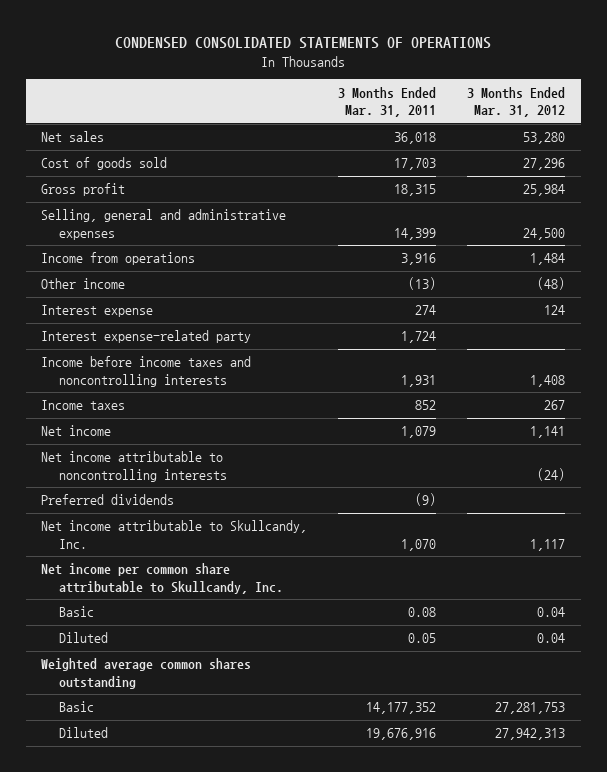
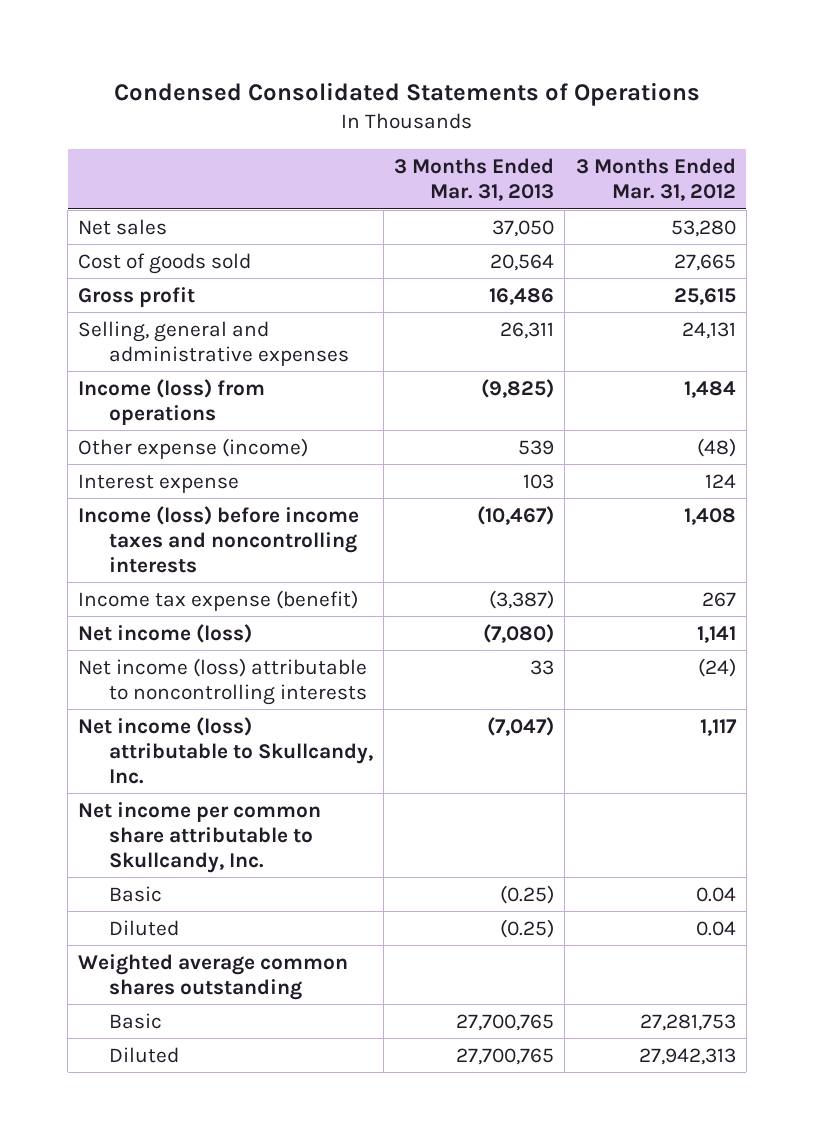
[115,37,492,50] CONDENSED CONSOLIDATED STATEMENTS OF OPERATIONS -> [113,82,700,107] Condensed Consolidated Statements of Operations
[338,86,437,117] 3 Months Ended Mar. 31, 2011 -> none
none -> [394,157,555,201] 3 Months Ended Mar. 31, 2013
[523,158,566,171] 27,296 -> [673,253,736,271] 27,665
[523,184,566,197] 25,984 -> [673,287,736,305] 25,615
[523,227,566,240] 24,500 -> [681,321,736,339] 24,131
[41,252,196,266] Income from operations -> [78,378,266,425] Income (loss) from operations
[41,278,126,290] Other income -> [78,437,309,459] Other expense (income)
[41,330,252,344] Interest expense-related party -> none
[41,494,175,506] Preferred dividends -> none
[41,356,252,387] Income before income taxes and noncontrolling interests -> [78,505,360,573] Income (loss) before income taxes and noncontrolling interests
[41,400,126,411] Income taxes -> [78,589,359,611] Income tax expense (benefit)
[41,425,112,437] Net income -> [78,623,253,643] Net income (loss)
[41,451,227,482] Net income attributable to noncontrolling interests -> [78,657,368,705] Net income (loss) attributable to noncontrolling interests
[41,520,308,549] Net income attributable to Skullcandy, Inc. -> [78,716,374,784] Net income (loss) attributable to Skullcandy, Inc.

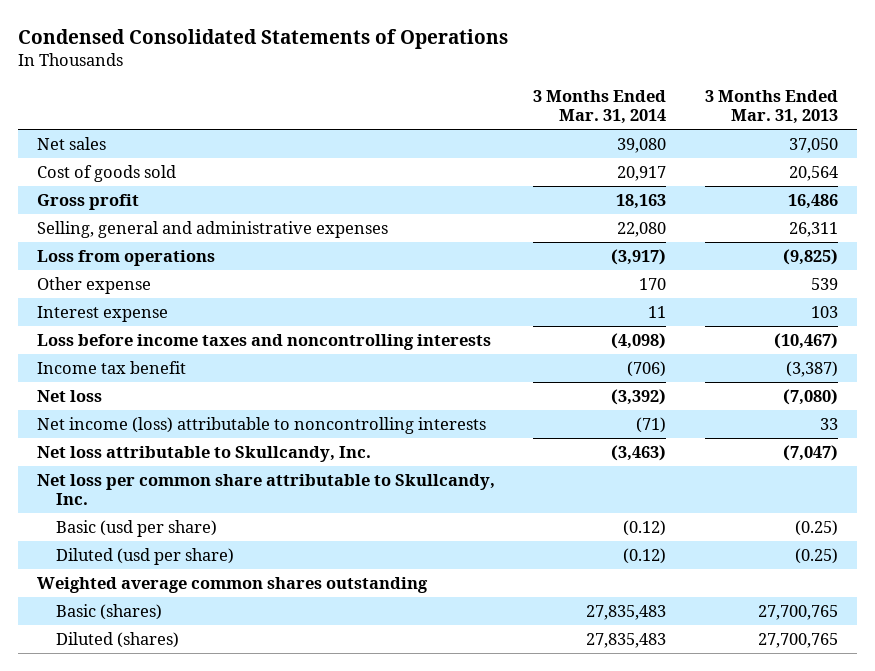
[575,157,736,201] 3 Months Ended Mar. 31, 2012 -> none
none -> [533,89,667,125] 3 Months Ended Mar. 31, 2014
[78,378,266,425] Income (loss) from operations -> [37,249,216,266] Loss from operations
[78,437,309,459] Other expense (income) -> [37,276,152,294] Other expense
[78,505,360,573] Income (loss) before income taxes and noncontrolling interests -> [37,333,492,350] Loss before income taxes and noncontrolling interests
[78,589,359,611] Income tax expense (benefit) -> [37,360,187,374] Income tax benefit
[78,623,253,643] Net income (loss) -> [37,389,103,402] Net loss
[78,716,374,784] Net income (loss) attributable to Skullcandy, Inc. -> [37,445,372,462] Net loss attributable to Skullcandy, Inc.
[78,801,322,873] Net income per common share attributable to Skullcandy, Inc. -> [37,473,496,506] Net loss per common share attributable to Skullcandy, Inc.
[109,885,163,902] Basic -> [56,519,218,537] Basic (usd per share)
[109,919,180,936] Diluted -> [56,547,235,565] Diluted (usd per share)
[109,1012,163,1029] Basic -> [56,603,163,620] Basic (shares)
[109,1046,180,1063] Diluted -> [56,631,180,648] Diluted (shares)

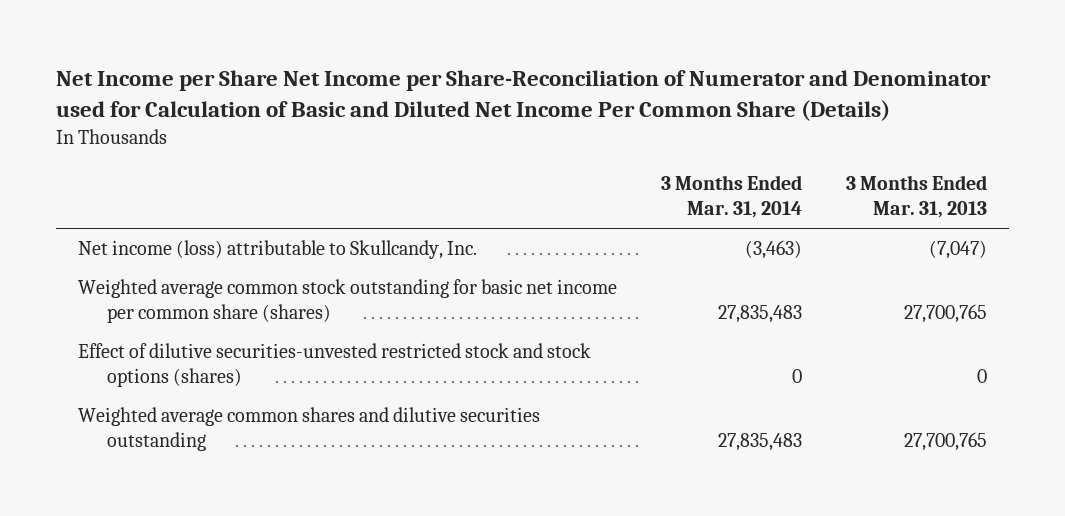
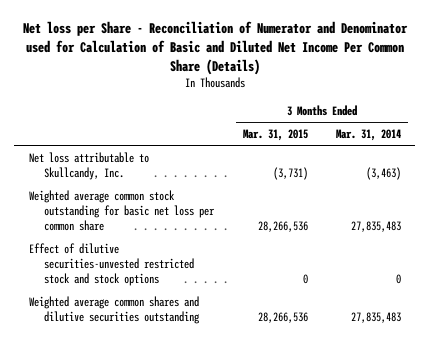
[55,70,991,122] Net Income per Share Net Income per Share-Reconciliation of Numerator and Denominator used for Calculation of Basic and Diluted Net Income Per Common Share (Details) -> [22,21,408,75] Net loss per Share - Reconciliation of Numerator and Denominator used for Calculation of Basic and Diluted Net Income Per Common Share (Details)
[846,175,988,219] 3 Months Ended Mar. 31, 2013 -> none
none -> [242,129,308,142] Mar. 31, 2015
[77,240,477,260] Net income (loss) attributable to Skullcandy, Inc. -> [28,151,149,180] Net loss attributable to Skullcandy, Inc.
[77,279,617,324] Weighted average common stock outstanding for basic net income per common share (shares) -> [28,189,216,232] Weighted average common stock outstanding for basic net loss per common share
[77,343,591,388] Effect of dilutive securities-unvested restricted stock and stock options (shares) -> [28,242,195,287] Effect of dilutive securities-unvested restricted stock and stock options

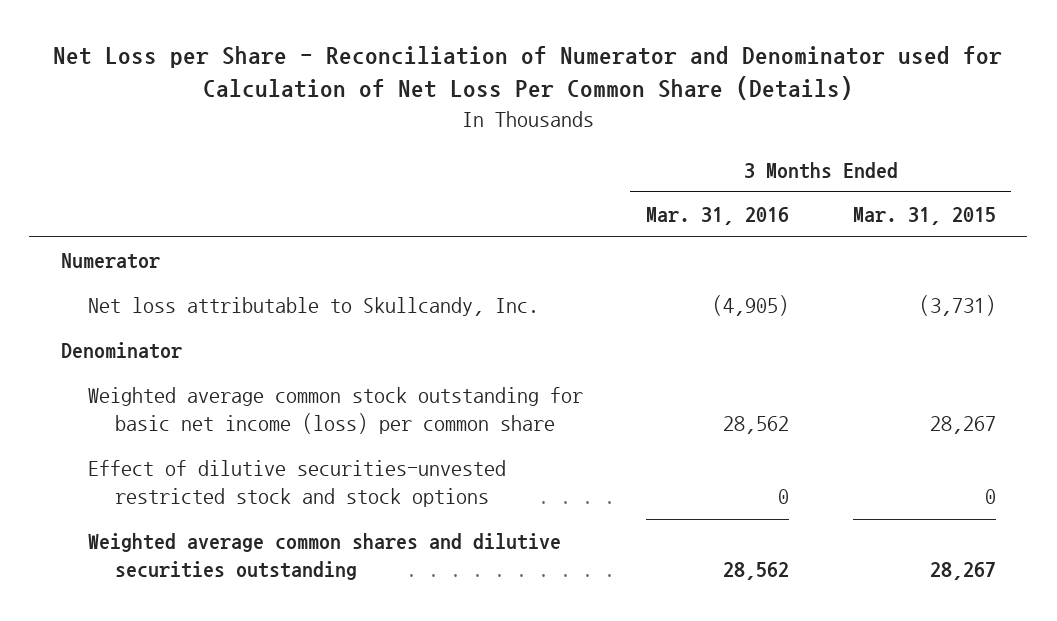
[22,21,408,75] Net loss per Share - Reconciliation of Numerator and Denominator used for Calculation of Basic and Diluted Net Income Per Common Share (Details) -> [53,45,1003,101] Net Loss per Share - Reconciliation of Numerator and Denominator used for Calculation of Net Loss Per Common Share (Details)
[336,129,402,142] Mar. 31, 2014 -> none
none -> [646,207,790,226] Mar. 31, 2016
none -> [61,253,161,270] Numerator
none -> [61,342,183,360] Denominator
[28,189,216,232] Weighted average common stock outstanding for basic net loss per common share -> [87,387,583,435] Weighted average common stock outstanding for basic net income (loss) per common share
[257,221,308,233] 28,266,536 -> [929,416,996,435] 28,267
[257,311,308,323] 28,266,536 -> [929,562,996,581] 28,267

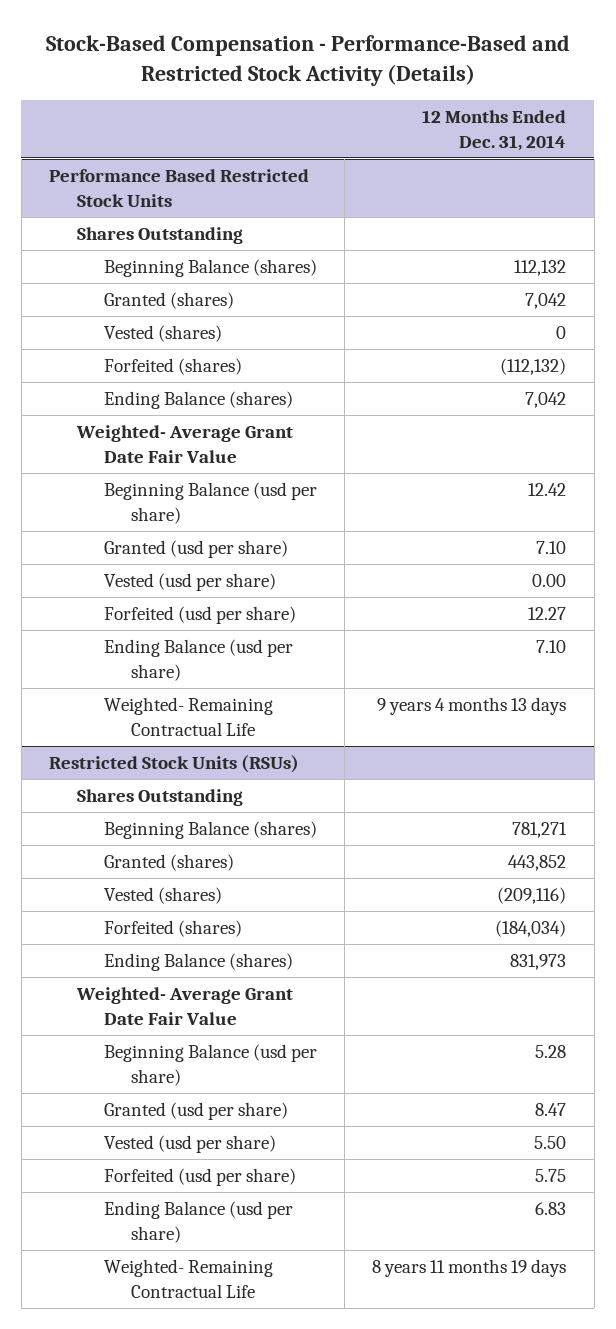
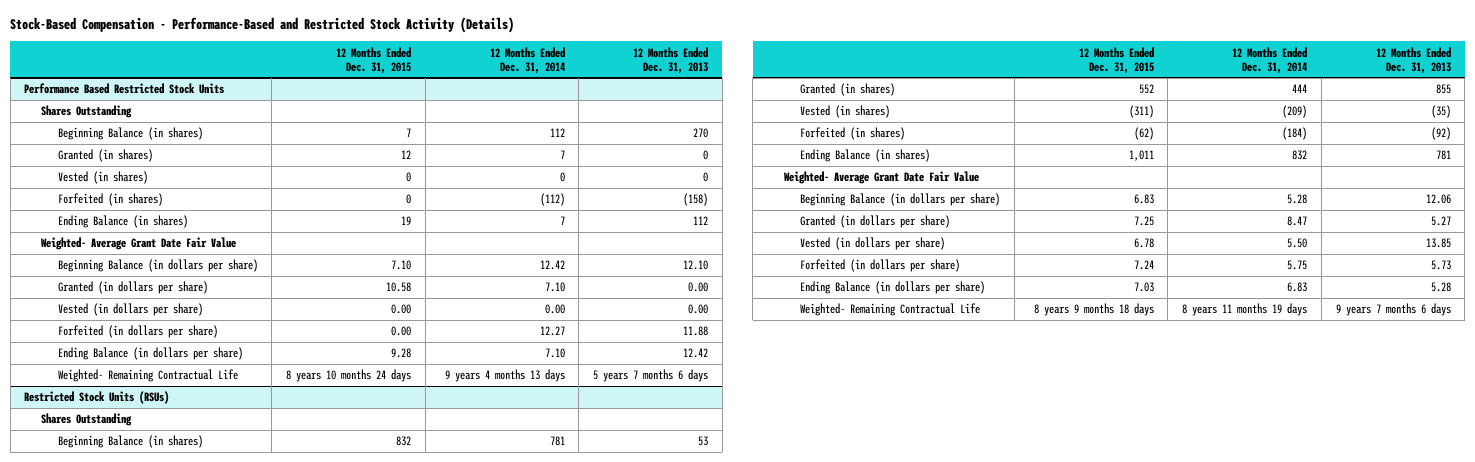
none -> [336,46,412,74] 12 Months Ended Dec. 31, 2015
none -> [633,46,709,74] 12 Months Ended Dec. 31, 2013
[103,259,317,278] Beginning Balance (shares) -> [57,127,203,141] Beginning Balance (in shares)
[514,260,567,277] 112,132 -> [549,128,565,138] 112
[103,292,234,310] Granted (shares) -> [57,149,153,163] Granted (in shares)
[525,293,567,310] 7,042 -> [559,150,565,160] 7
[103,325,222,343] Vested (shares) -> [57,171,148,185] Vested (in shares)
[103,358,242,376] Forfeited (shares) -> [57,193,163,207] Forfeited (in shares)
[500,358,567,376] (112,132) -> [539,193,565,207] (112)
[103,391,293,410] Ending Balance (shares) -> [57,215,188,229] Ending Balance (in shares)
[525,392,567,409] 7,042 -> [559,216,565,226] 7
[103,482,317,524] Beginning Balance (usd per share) -> [57,259,258,273] Beginning Balance (in dollars per share)
[103,540,288,559] Granted (usd per share) -> [57,281,208,295] Granted (in dollars per share)
[103,573,276,592] Vested (usd per share) -> [57,303,203,317] Vested (in dollars per share)
[103,606,296,625] Forfeited (usd per share) -> [57,325,218,339] Forfeited (in dollars per share)
[103,639,293,681] Ending Balance (usd per share) -> [57,347,243,361] Ending Balance (in dollars per share)
[103,821,317,840] Beginning Balance (shares) -> [57,435,203,449] Beginning Balance (in shares)
[512,822,568,839] 781,271 -> [549,436,565,447] 781
[103,854,234,872] Granted (shares) -> [800,83,896,97] Granted (in shares)
[508,855,567,872] 443,852 -> [1292,84,1308,94] 444
[103,887,222,905] Vested (shares) -> [800,105,891,119] Vested (in shares)
[497,887,567,905] (209,116) -> [1282,105,1308,119] (209)
[103,920,242,938] Forfeited (shares) -> [800,127,906,141] Forfeited (in shares)
[495,920,567,938] (184,034) -> [1282,127,1308,141] (184)
[103,953,293,972] Ending Balance (shares) -> [800,149,931,163] Ending Balance (in shares)
[510,954,567,971] 831,973 -> [1292,150,1308,161] 832
[103,1044,317,1086] Beginning Balance (usd per share) -> [800,193,1001,207] Beginning Balance (in dollars per share)
[103,1102,288,1121] Granted (usd per share) -> [800,215,951,229] Granted (in dollars per share)
[103,1135,276,1154] Vested (usd per share) -> [800,237,946,251] Vested (in dollars per share)
[103,1168,296,1187] Forfeited (usd per share) -> [800,259,961,273] Forfeited (in dollars per share)
[103,1201,293,1243] Ending Balance (usd per share) -> [800,281,986,295] Ending Balance (in dollars per share)

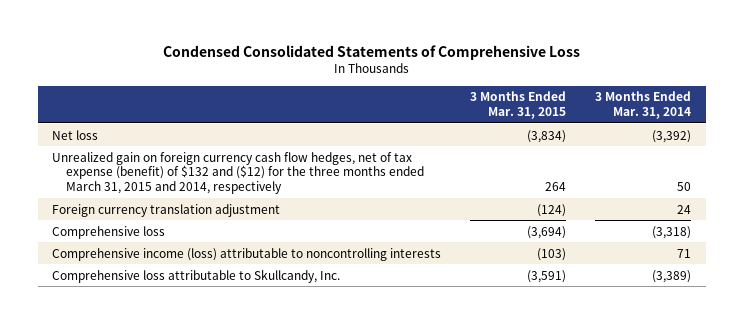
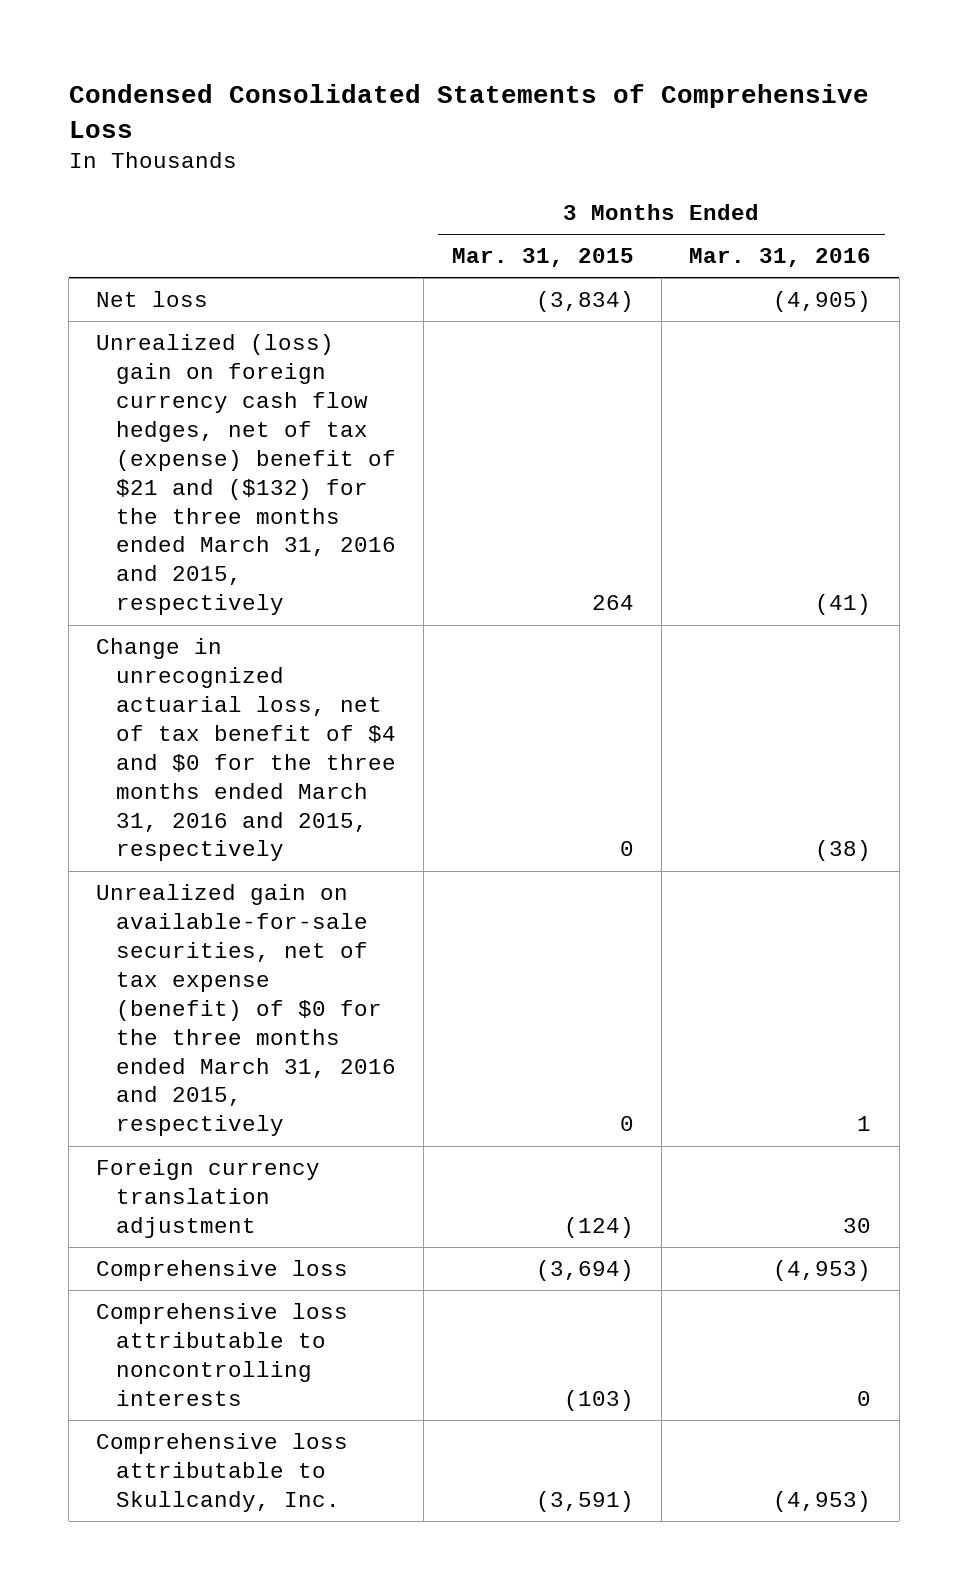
[595,91,692,120] 3 Months Ended Mar. 31, 2014 -> none
none -> [689,248,872,268] Mar. 31, 2016
[52,151,425,195] Unrealized gain on foreign currency cash flow hedges, net of tax expense (benefit) of $132 and ($12) for the three months ended March 31, 2015 and 2014, respectively -> [96,334,396,616] Unrealized (loss) gain on foreign currency cash flow hedges, net of tax (expense) benefit of $21 and ($132) for the three months ended March 31, 2016 and 2015, respectively
none -> [96,638,396,862] Change in unrecognized actuarial loss, net of tax benefit of $4 and $0 for the three months ended March 31, 2016 and 2015, respectively
none -> [96,884,396,1137] Unrealized gain on available-for-sale securities, net of tax expense (benefit) of $0 for the three months ended March 31, 2016 and 2015, respectively
[52,247,442,261] Comprehensive income (loss) attributable to noncontrolling interests -> [96,1303,349,1406] Comprehensive loss attributable to noncontrolling interests

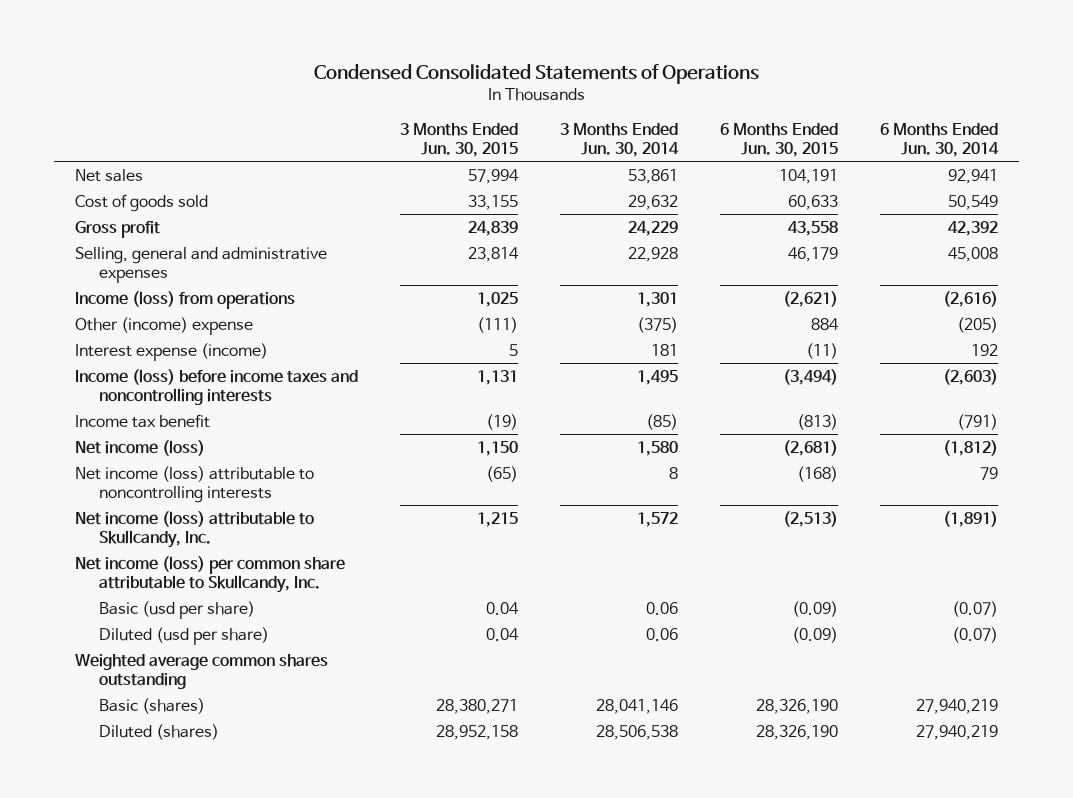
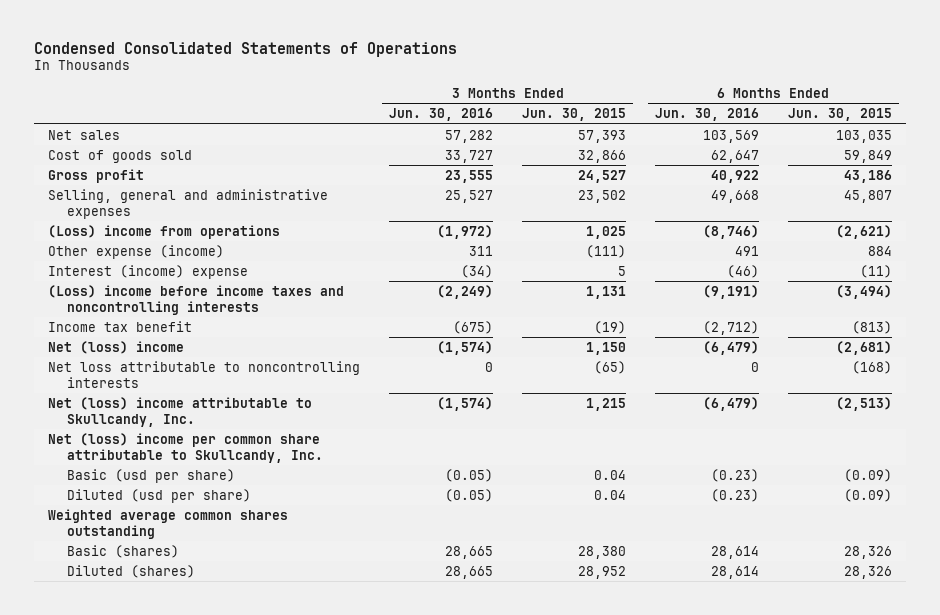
[560,123,680,158] 3 Months Ended Jun. 30, 2014 -> none
[880,123,1000,158] 6 Months Ended Jun. 30, 2014 -> none
none -> [389,108,494,122] Jun. 30, 2016
none -> [655,108,760,122] Jun. 30, 2016
[467,168,519,184] 57,994 -> [578,129,627,143] 57,393
[779,168,839,184] 104,191 -> [835,129,892,143] 103,035
[467,194,518,210] 33,155 -> [578,149,627,163] 32,866
[788,194,839,210] 60,633 -> [843,149,892,163] 59,849
[467,220,518,236] 24,839 -> [578,169,627,183] 24,527
[788,220,839,236] 43,558 -> [843,169,892,183] 43,186
[467,246,519,262] 23,814 -> [578,189,627,203] 23,502
[788,246,839,262] 46,179 -> [843,189,892,203] 45,807
[74,290,295,309] Income (loss) from operations -> [48,224,281,239] (Loss) income from operations
[74,316,253,335] Other (income) expense -> [48,244,225,259] Other expense (income)
[74,342,268,361] Interest expense (income) -> [48,264,249,279] Interest (income) expense
[74,368,358,405] Income (loss) before income taxes and noncontrolling interests -> [48,284,345,315] (Loss) income before income taxes and noncontrolling interests
[74,439,205,456] Net income (loss) -> [48,340,185,354] Net (loss) income
[74,465,314,503] Net income (loss) attributable to noncontrolling interests -> [48,360,361,388] Net loss attributable to noncontrolling interests
[74,510,314,548] Net income (loss) attributable to Skullcandy, Inc. -> [48,396,313,427] Net (loss) income attributable to Skullcandy, Inc.
[74,555,345,593] Net income (loss) per common share attributable to Skullcandy, Inc. -> [48,432,323,463] Net (loss) income per common share attributable to Skullcandy, Inc.
[435,698,518,714] 28,380,271 -> [578,545,627,559] 28,380
[756,698,839,714] 28,326,190 -> [843,545,892,559] 28,326
[435,724,518,740] 28,952,158 -> [578,565,627,579] 28,952
[756,724,839,740] 28,326,190 -> [843,565,892,579] 28,326

